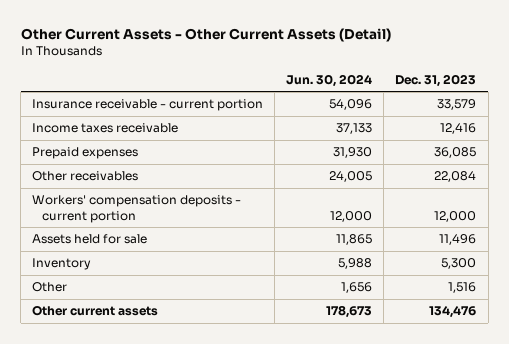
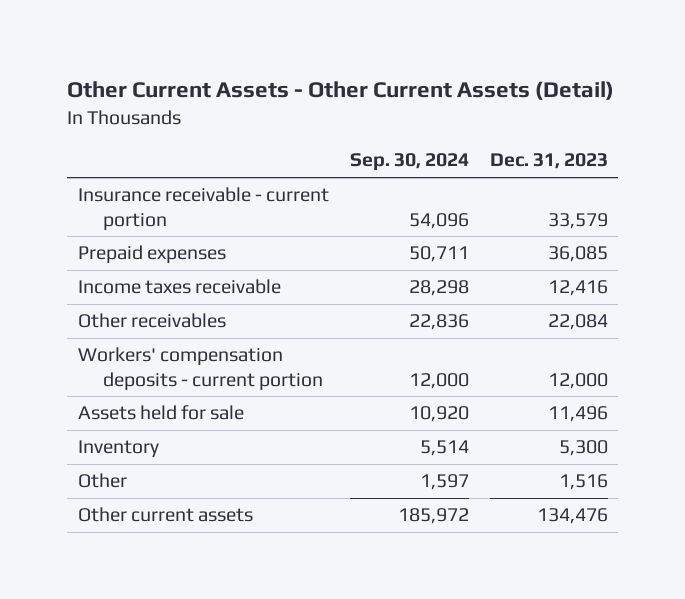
[286,73,373,87] Jun. 30, 2024 -> none
none -> [349,153,469,172] Sep. 30, 2024
[32,123,179,134] Income taxes receivable -> [77,279,281,295] Income taxes receivable

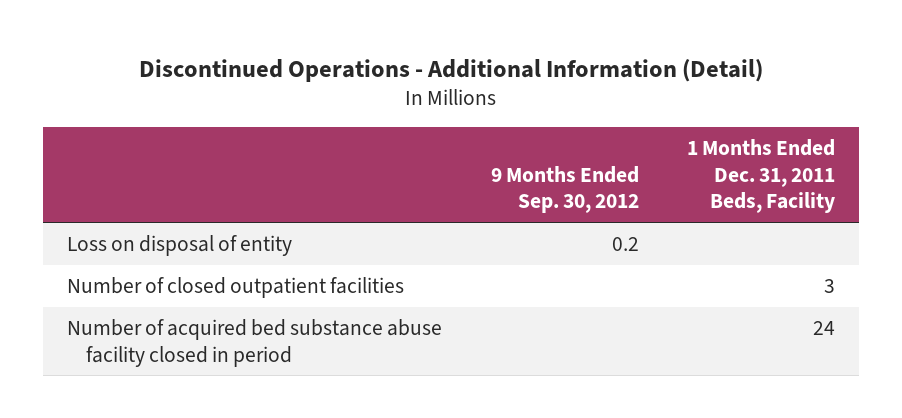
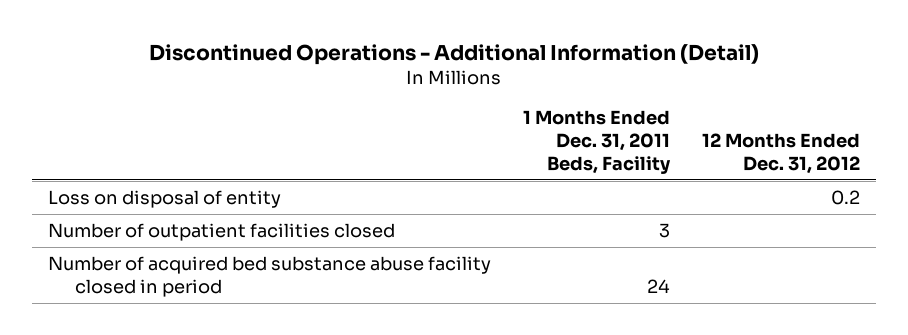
[490,165,639,214] 9 Months Ended Sep. 30, 2012 -> none
none -> [701,133,860,174] 12 Months Ended Dec. 31, 2012
[67,276,405,298] Number of closed outpatient facilities -> [47,223,395,242] Number of outpatient facilities closed

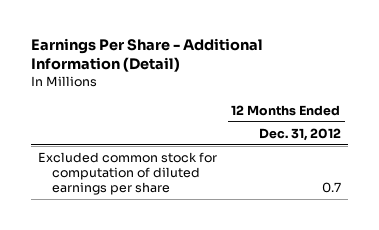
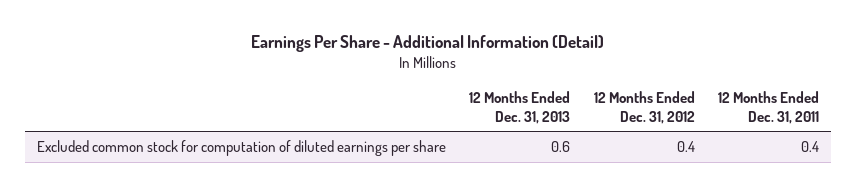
none -> [469,91,571,124] 12 Months Ended Dec. 31, 2013
none -> [718,91,820,124] 12 Months Ended Dec. 31, 2011
[321,182,341,194] 0.7 -> [676,141,695,153] 0.4

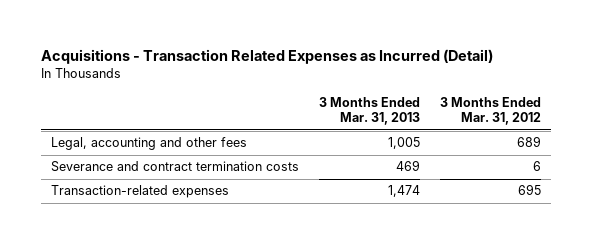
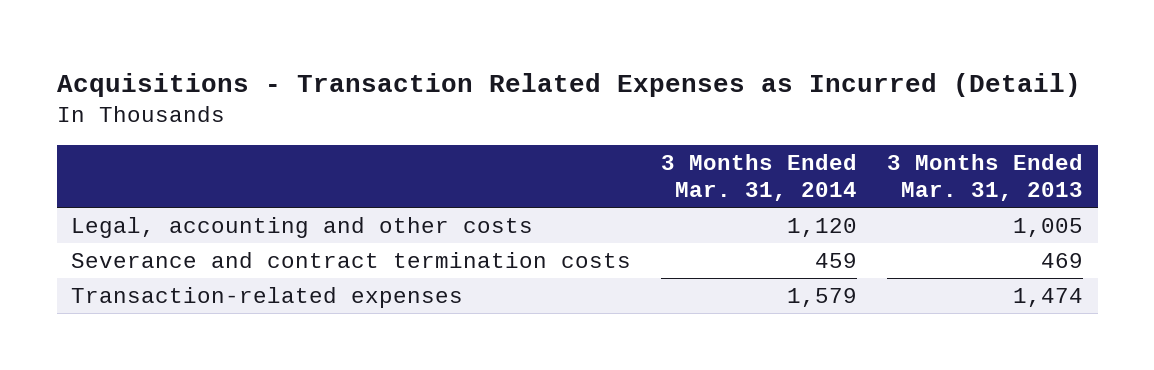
[439,96,541,126] 3 Months Ended Mar. 31, 2012 -> none
none -> [661,153,858,202] 3 Months Ended Mar. 31, 2014
[51,137,248,151] Legal, accounting and other fees -> [71,217,534,239] Legal, accounting and other costs

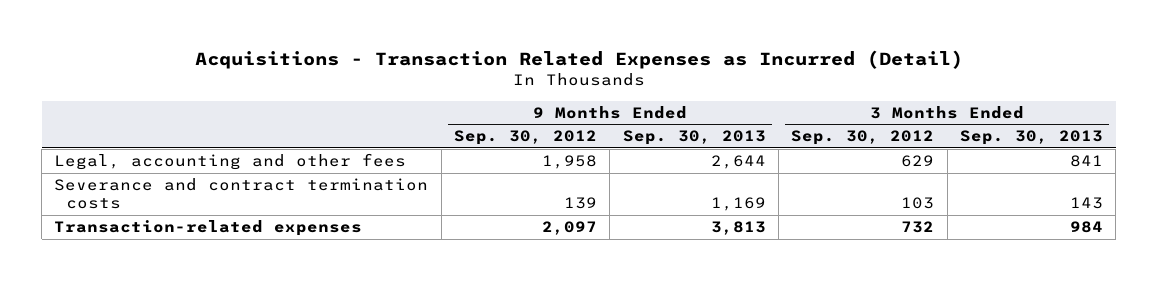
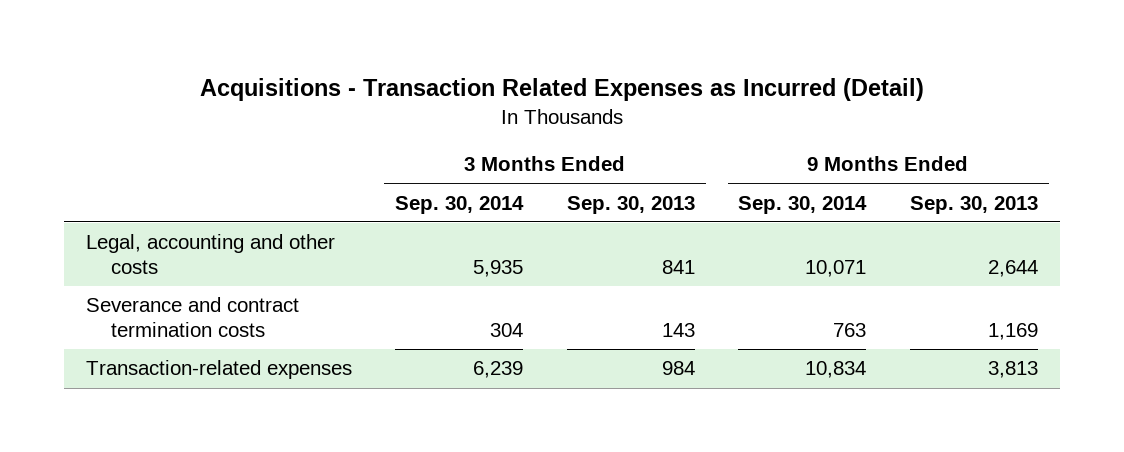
[454,130,598,146] Sep. 30, 2012 -> none
[791,130,935,146] Sep. 30, 2012 -> none
none -> [395,195,525,214] Sep. 30, 2014
none -> [738,195,868,214] Sep. 30, 2014
[54,153,407,171] Legal, accounting and other fees -> [85,234,335,275] Legal, accounting and other costs

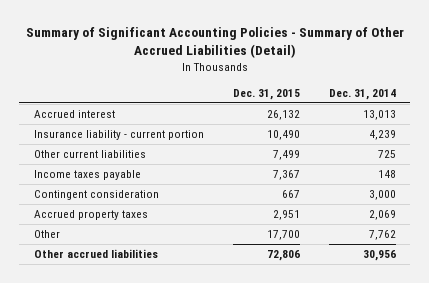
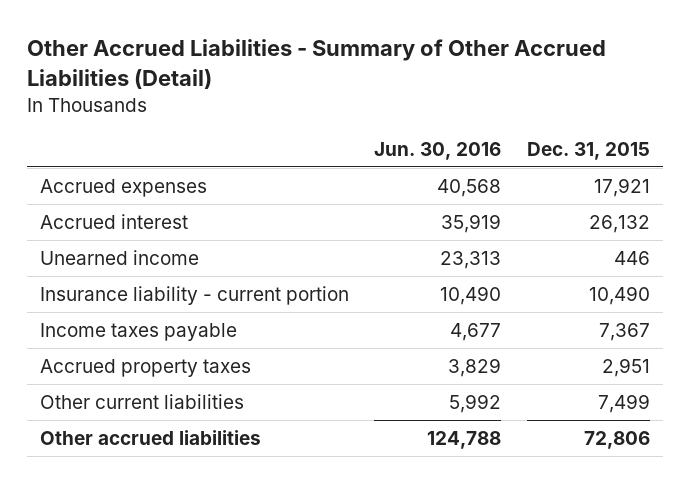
[25,27,404,59] Summary of Significant Accounting Policies - Summary of Other Accrued Liabilities (Detail) -> [26,39,606,90] Other Accrued Liabilities - Summary of Other Accrued Liabilities (Detail)
[328,88,396,100] Dec. 31, 2014 -> none
none -> [374,141,502,160] Jun. 30, 2016
none -> [39,178,207,197] Accrued expenses
none -> [39,249,199,265] Unearned income
[33,190,159,201] Contingent consideration -> none
[33,230,60,239] Other -> none
[33,150,146,159] Other current liabilities -> [39,393,244,409] Other current liabilities

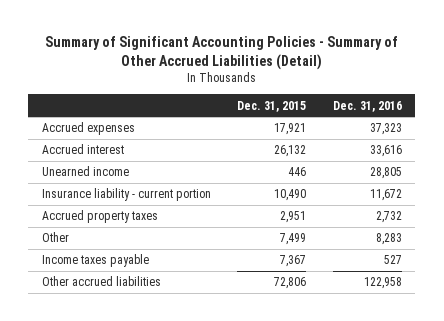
[26,39,606,90] Other Accrued Liabilities - Summary of Other Accrued Liabilities (Detail) -> [44,36,398,70] Summary of Significant Accounting Policies - Summary of Other Accrued Liabilities (Detail)
[374,141,502,160] Jun. 30, 2016 -> none
none -> [333,100,403,112] Dec. 31, 2016
[39,393,244,409] Other current liabilities -> [41,232,69,243] Other
[39,322,237,341] Income taxes payable -> [41,254,149,268] Income taxes payable

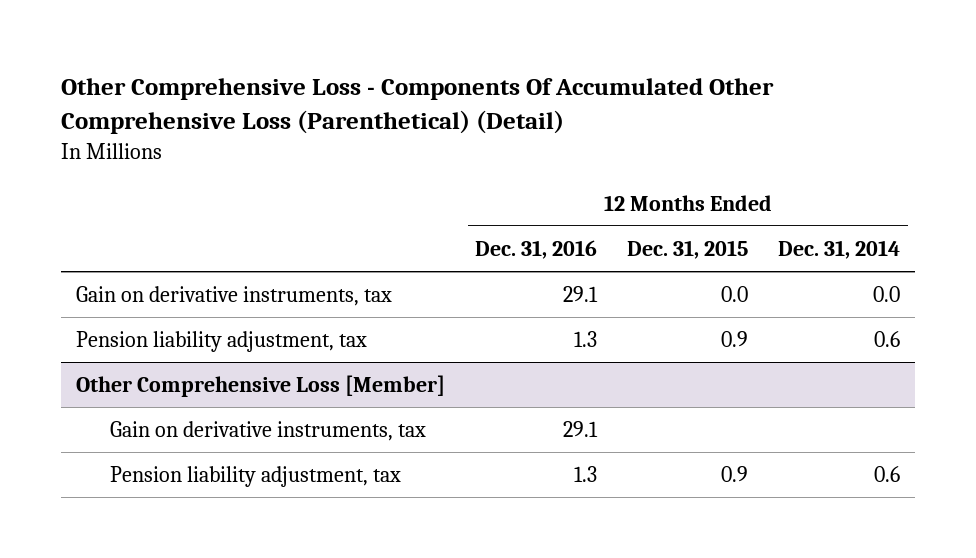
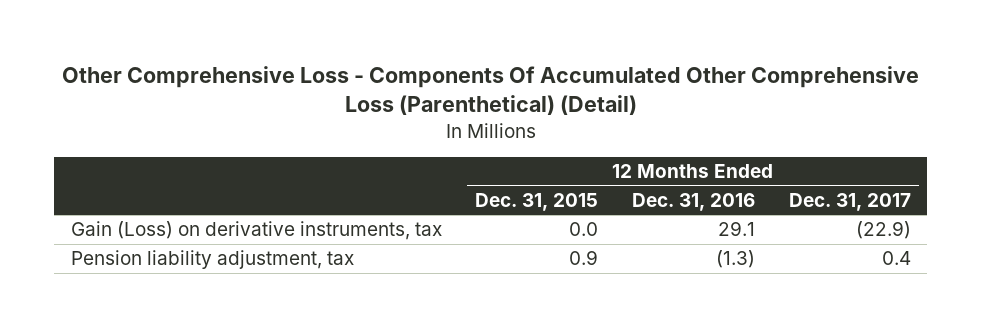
[778,239,901,259] Dec. 31, 2014 -> none
none -> [788,192,911,211] Dec. 31, 2017
[76,375,446,398] Other Comprehensive Loss [Member] -> none
[109,421,426,442] Gain on derivative instruments, tax -> none
[109,466,401,488] Pension liability adjustment, tax -> none
[76,286,393,307] Gain on derivative instruments, tax -> [70,221,442,241] Gain (Loss) on derivative instruments, tax
[574,331,598,348] 1.3 -> [715,250,755,269] (1.3)

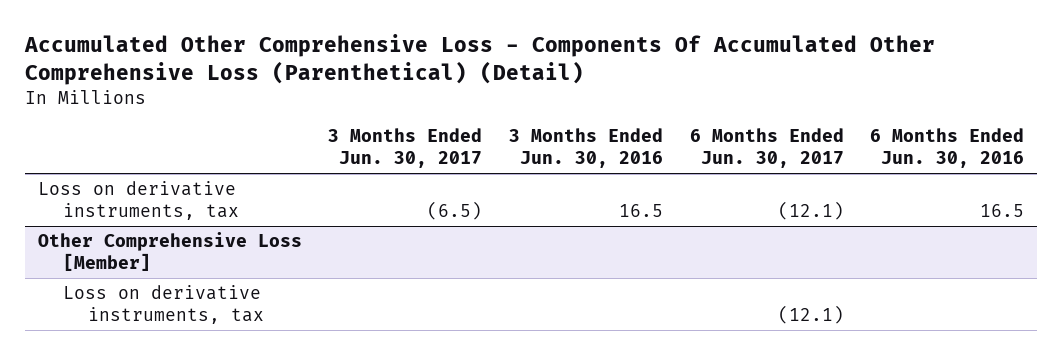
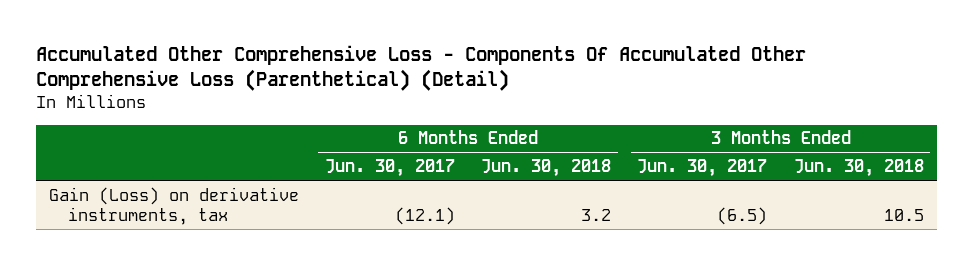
[509,128,664,169] 3 Months Ended Jun. 30, 2016 -> none
[870,128,1025,169] 6 Months Ended Jun. 30, 2016 -> none
none -> [481,159,612,178] Jun. 30, 2018
none -> [793,159,924,178] Jun. 30, 2018
[37,232,302,272] Other Comprehensive Loss [Member] -> none
[63,285,265,325] Loss on derivative instruments, tax -> none
[37,181,240,221] Loss on derivative instruments, tax -> [48,186,299,225] Gain (Loss) on derivative instruments, tax

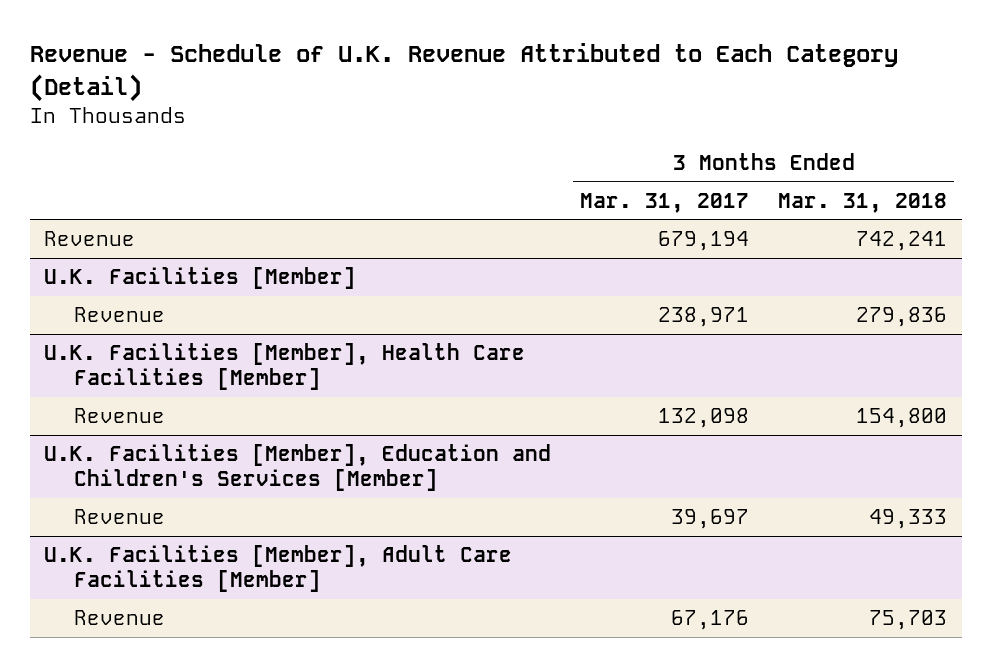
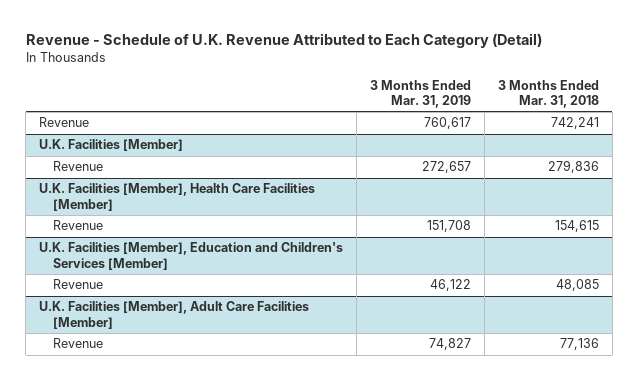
[580,192,750,213] Mar. 31, 2017 -> none
none -> [369,79,471,108] 3 Months Ended Mar. 31, 2019
[856,408,948,429] 154,800 -> [554,220,599,233] 154,615
[869,509,948,530] 49,333 -> [555,279,599,292] 48,085
[869,610,948,631] 75,703 -> [559,338,599,351] 77,136

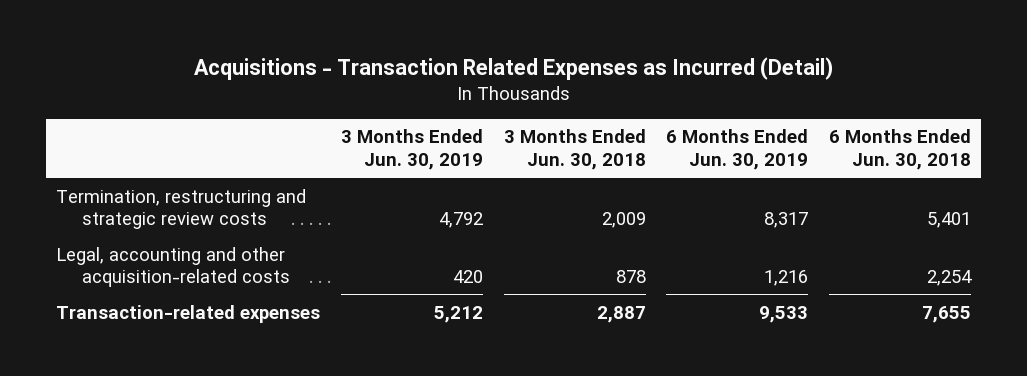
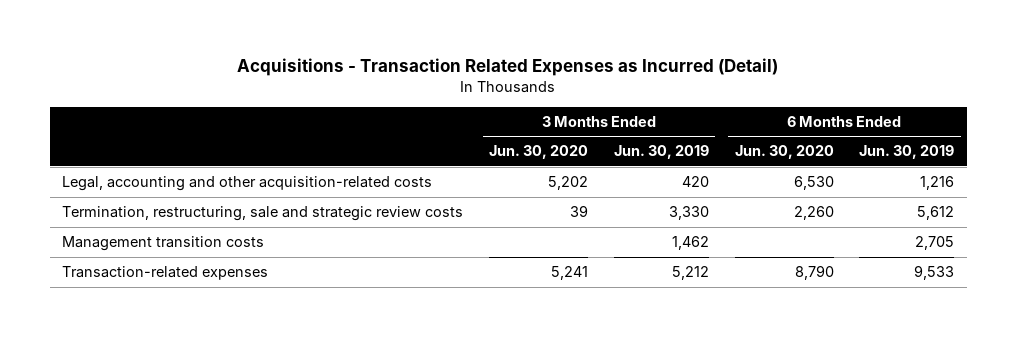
[503,129,646,170] 3 Months Ended Jun. 30, 2018 -> none
[828,129,971,170] 6 Months Ended Jun. 30, 2018 -> none
none -> [489,145,589,160] Jun. 30, 2020
none -> [734,145,834,160] Jun. 30, 2020
[56,188,307,230] Termination, restructuring and strategic review costs -> none
none -> [62,206,464,222] Termination, restructuring, sale and strategic review costs
none -> [62,236,265,252] Management transition costs

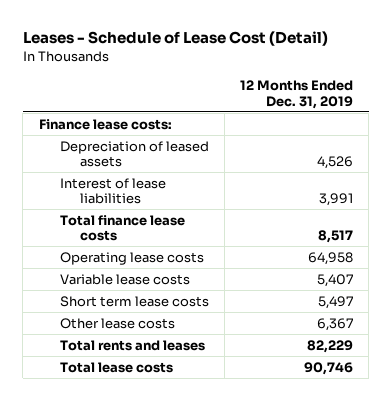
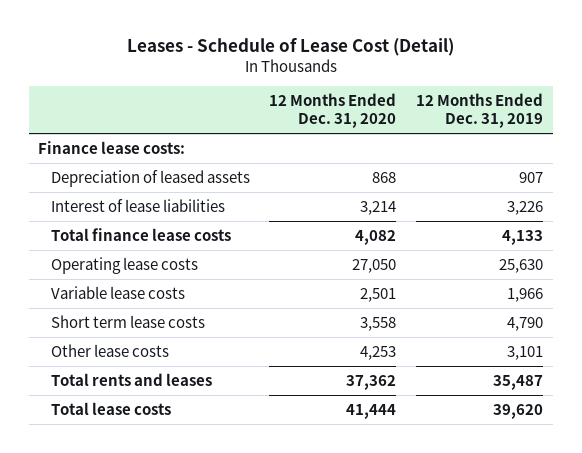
none -> [269,93,397,128] 12 Months Ended Dec. 31, 2020
[317,156,354,170] 4,526 -> [519,171,544,183] 907
[319,193,354,207] 3,991 -> [507,200,544,215] 3,226
[318,230,354,244] 8,517 -> [502,229,544,245] 4,133
[308,251,354,265] 64,958 -> [499,258,544,273] 25,630
[317,273,354,287] 5,407 -> [507,287,544,302] 1,966
[318,295,354,309] 5,497 -> [507,316,544,331] 4,790
[317,317,354,331] 6,367 -> [507,345,544,360] 3,101
[307,339,354,353] 82,229 -> [493,374,544,390] 35,487
[304,361,354,375] 90,746 -> [493,403,544,419] 39,620

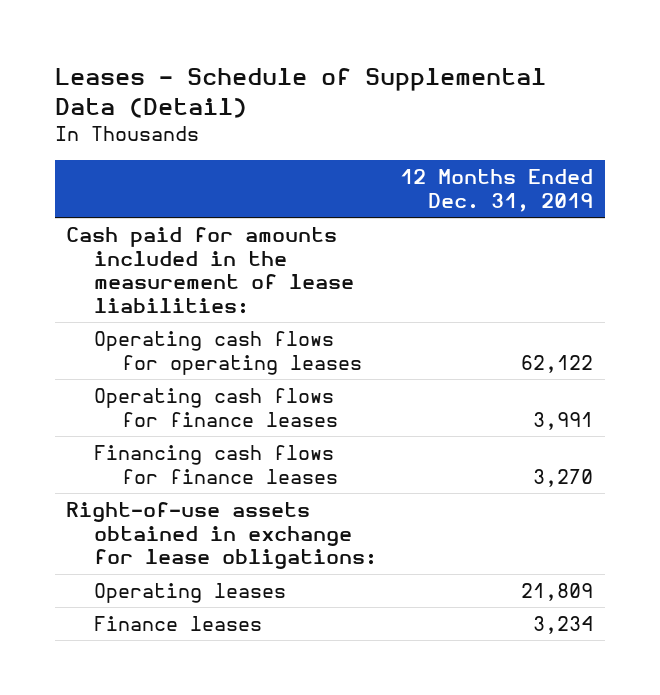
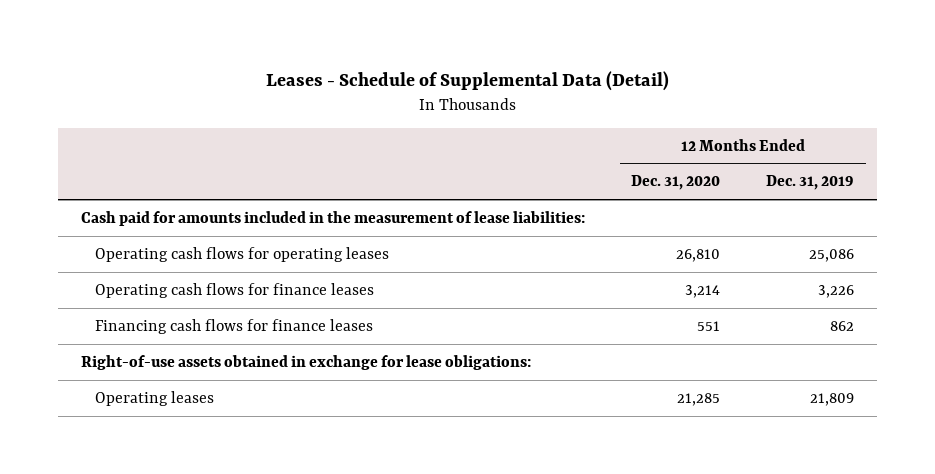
none -> [631,175,721,191] Dec. 31, 2020
[521,354,594,373] 62,122 -> [809,248,855,262] 25,086
[533,411,594,430] 3,991 -> [818,284,855,298] 3,226
[533,468,594,487] 3,270 -> [830,320,855,331] 862
[94,616,263,632] Finance leases -> none

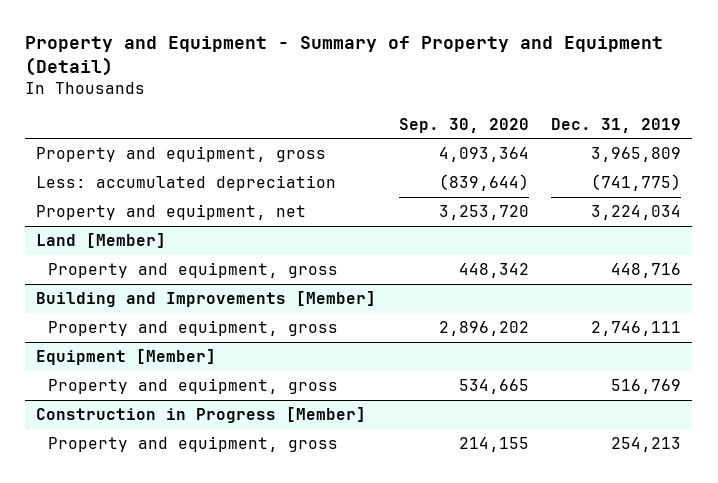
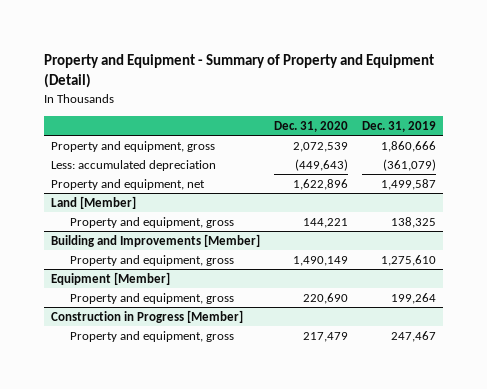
[398,117,529,133] Sep. 30, 2020 -> none
none -> [274,120,349,132] Dec. 31, 2020
[591,147,682,163] 3,965,809 -> [381,140,437,152] 1,860,666
[591,174,682,192] (741,775) -> [383,158,437,171] (361,079)
[591,205,682,221] 3,224,034 -> [381,178,437,190] 1,499,587
[611,263,682,279] 448,716 -> [391,216,437,228] 138,325
[591,321,682,337] 2,746,111 -> [381,254,437,266] 1,275,610
[611,379,682,395] 516,769 -> [391,292,437,304] 199,264
[611,437,682,453] 254,213 -> [391,330,437,342] 247,467

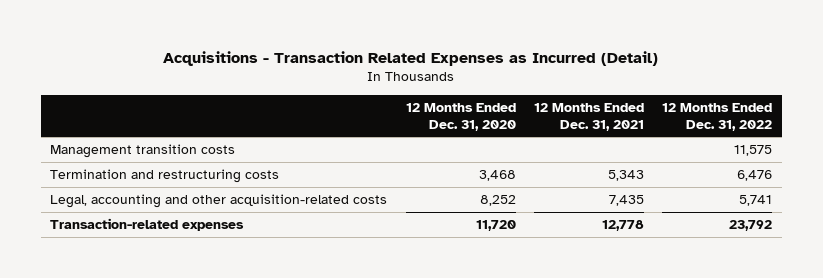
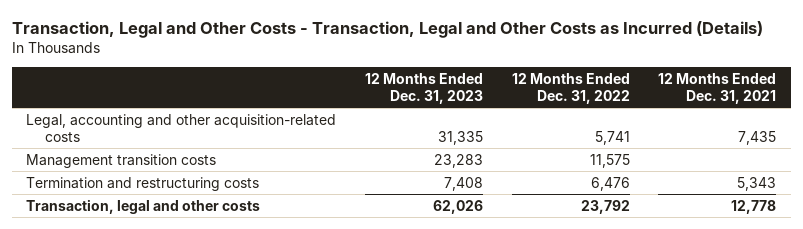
[163,50,659,66] Acquisitions - Transaction Related Expenses as Incurred (Detail) -> [11,20,763,38] Transaction, Legal and Other Costs - Transaction, Legal and Other Costs as Incurred (Details)
[405,102,516,131] 12 Months Ended Dec. 31, 2020 -> none
none -> [364,73,483,104] 12 Months Ended Dec. 31, 2023
[50,193,388,208] Legal, accounting and other acquisition-related costs -> [26,113,337,142] Legal, accounting and other acquisition-related costs
[50,217,245,231] Transaction-related expenses -> [26,198,261,214] Transaction, legal and other costs

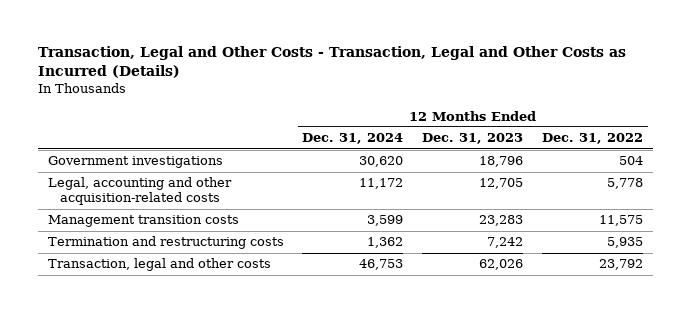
[658,73,777,104] 12 Months Ended Dec. 31, 2021 -> none
none -> [302,133,404,145] Dec. 31, 2024
none -> [47,156,223,169] Government investigations
[437,130,483,145] 31,335 -> [479,178,524,190] 12,705
[594,130,630,145] 5,741 -> [607,178,644,190] 5,778
[443,176,483,191] 7,408 -> [487,237,524,249] 7,242
[590,176,630,191] 6,476 -> [607,237,644,249] 5,935

